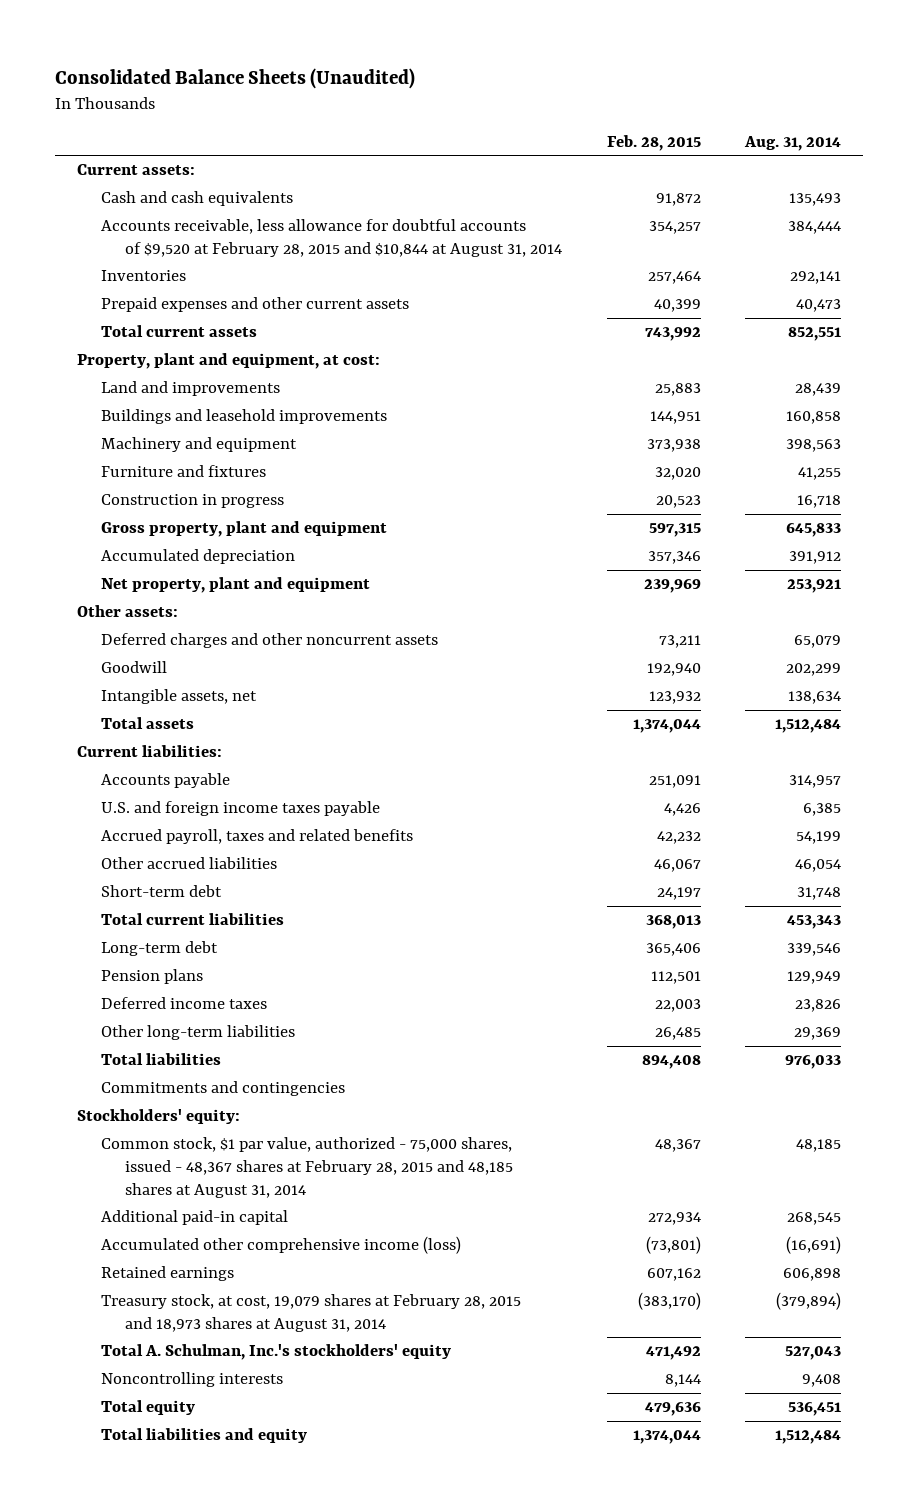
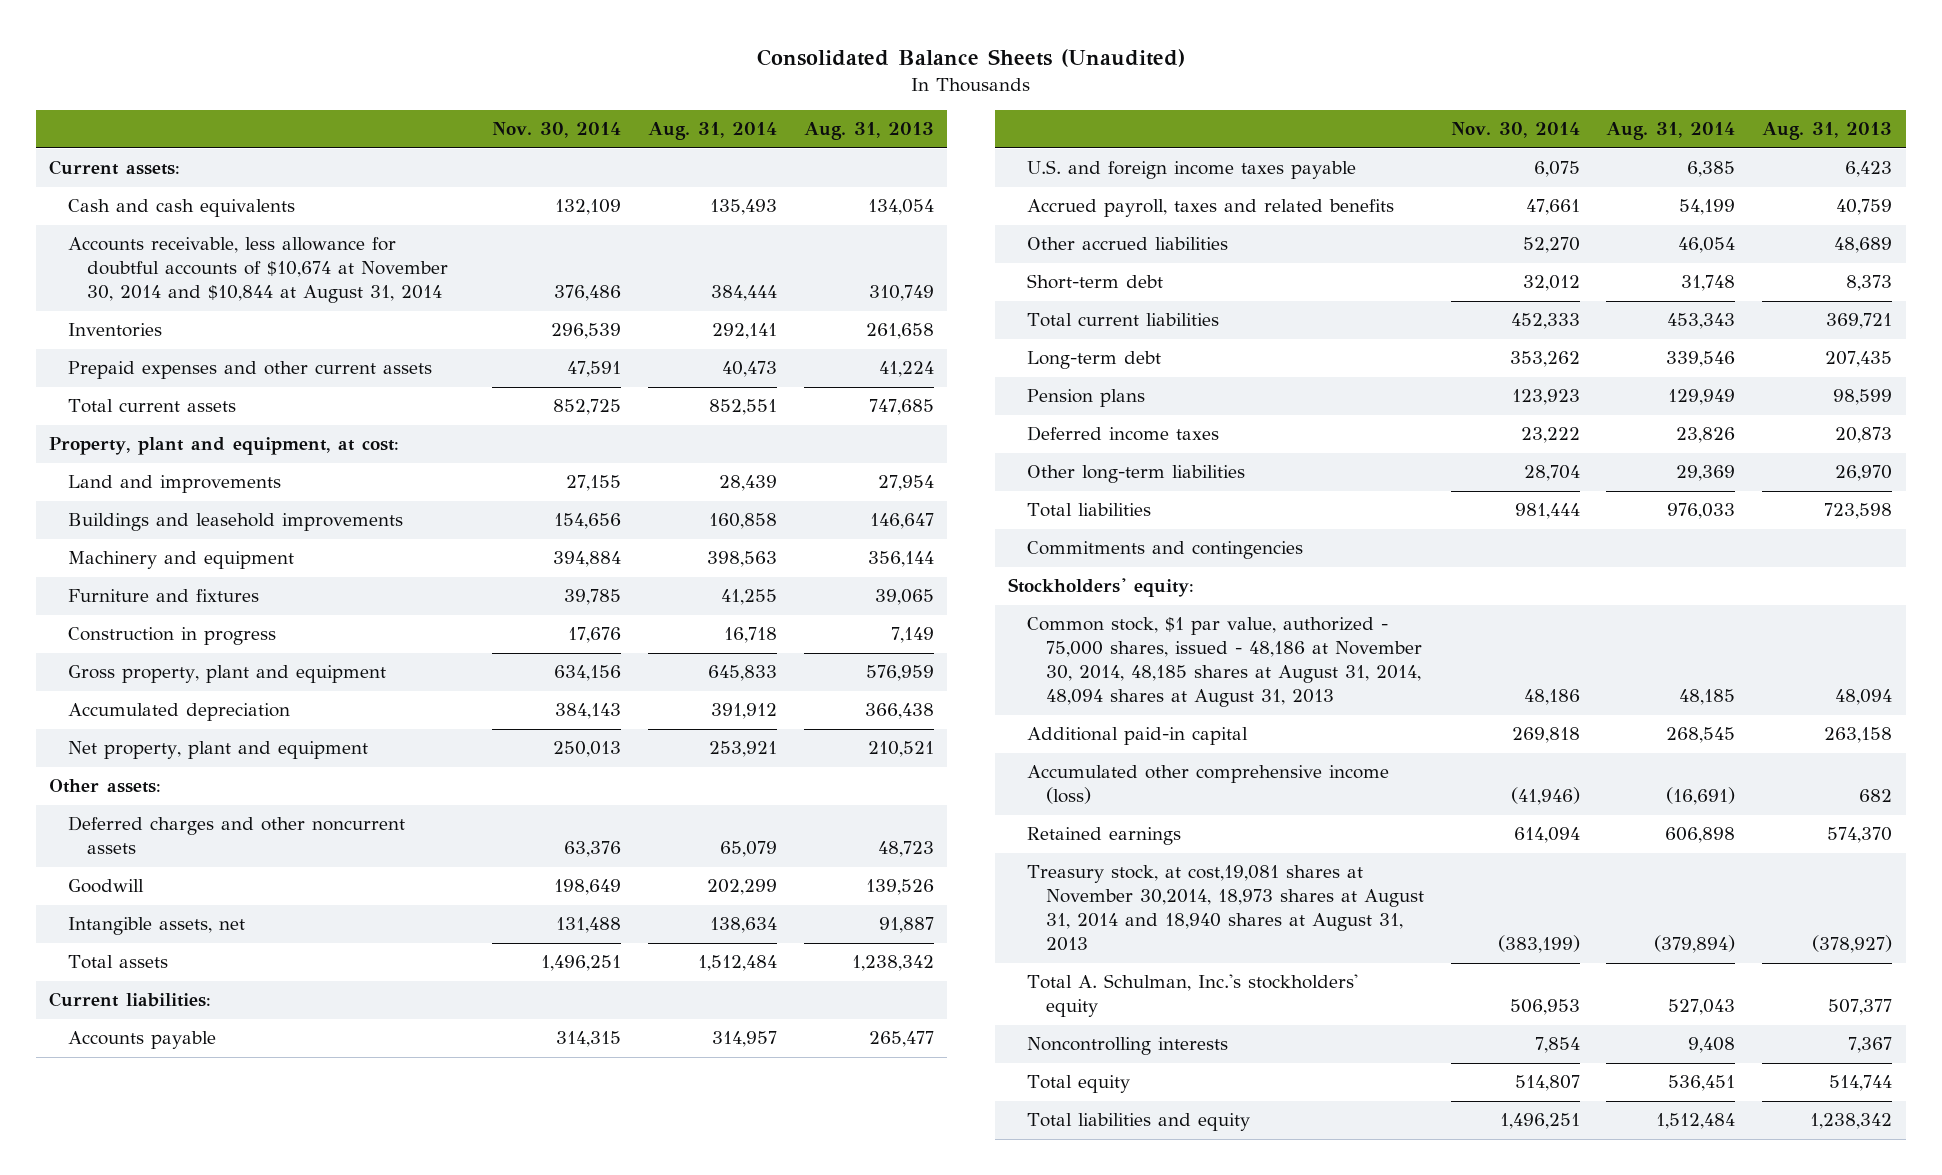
[606,134,701,151] Feb. 28, 2015 -> none
none -> [492,122,622,139] Nov. 30, 2014
none -> [803,122,934,141] Aug. 31, 2013
[100,219,563,257] Accounts receivable, less allowance for doubtful accounts of $9,520 at February 28, 2015 and $10,844 at August 31, 2014 -> [68,237,449,304] Accounts receivable, less allowance for doubtful accounts of $10,674 at November 30, 2014 and $10,844 at August 31, 2014
[100,1137,514,1198] Common stock, $1 par value, authorized - 75,000 shares, issued - 48,367 shares at February 28, 2015 and 48,185 shares at August 31, 2014 -> [1026,617,1422,708] Common stock, $1 par value, authorized - 75,000 shares, issued - 48,186 at November 30, 2014, 48,185 shares at August 31, 2014, 48,094 shares at August 31, 2013
[100,1294,521,1332] Treasury stock, at cost, 19,079 shares at February 28, 2015 and 18,973 shares at August 31, 2014 -> [1026,865,1424,952] Treasury stock, at cost,19,081 shares at November 30,2014, 18,973 shares at August 31, 2014 and 18,940 shares at August 31, 2013

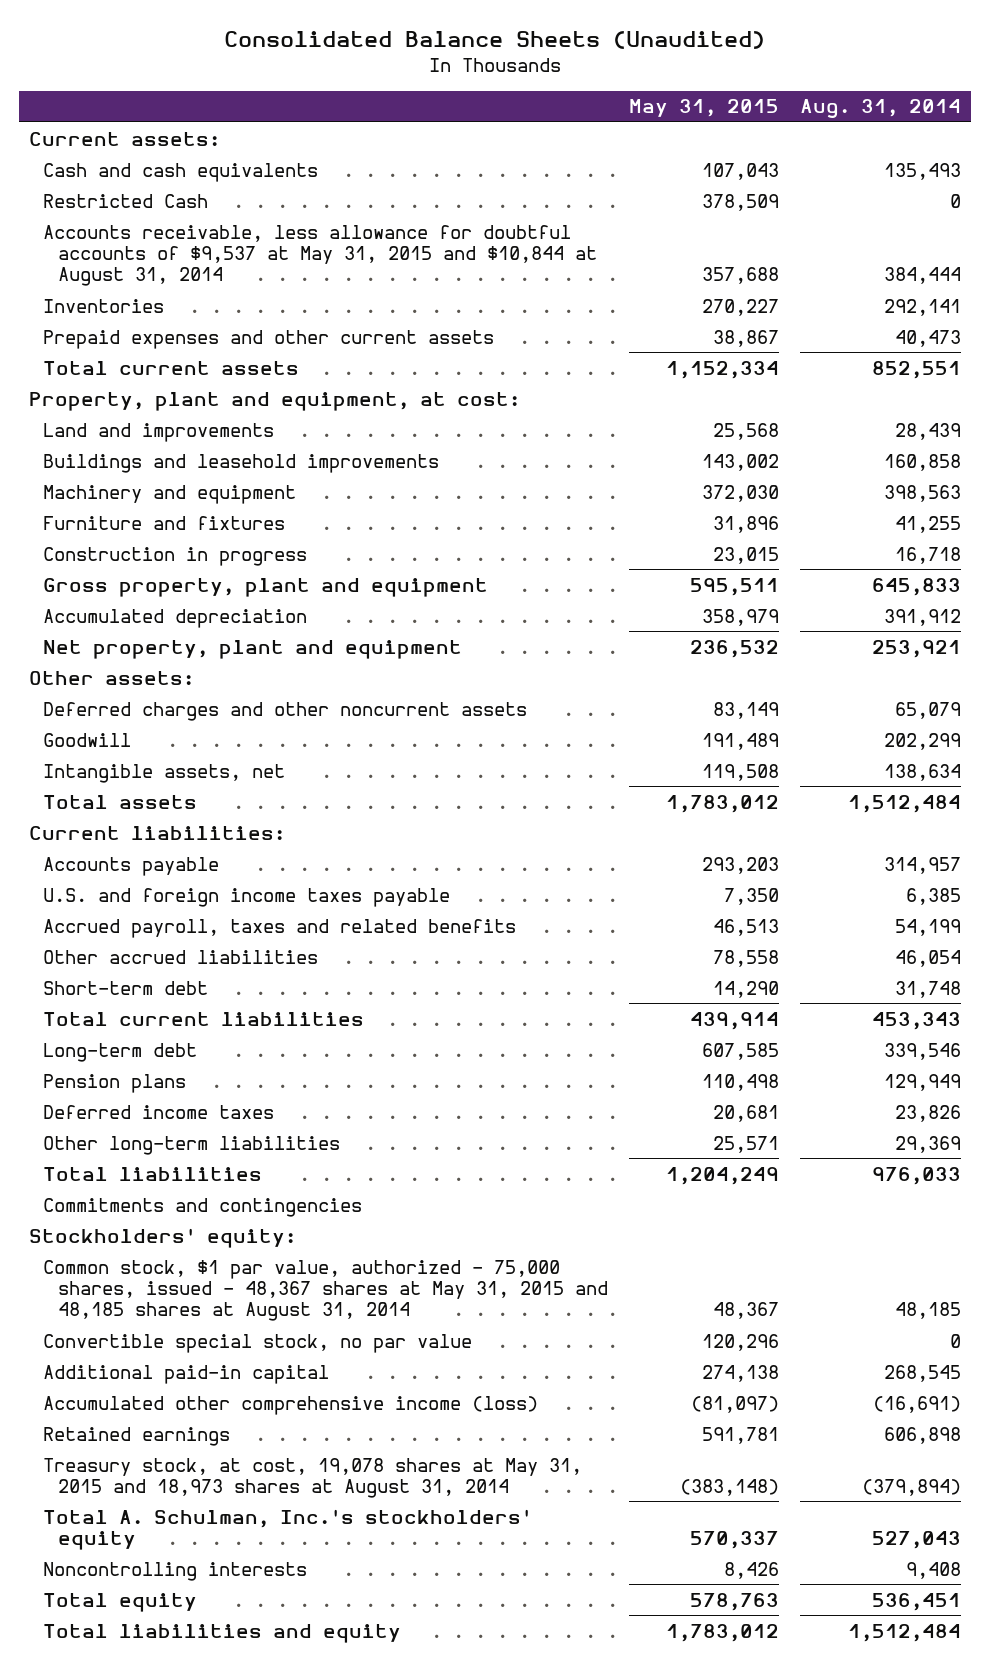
[492,122,622,139] Nov. 30, 2014 -> none
[803,122,934,141] Aug. 31, 2013 -> none
none -> [628,99,779,118] May 31, 2015
none -> [43,193,209,208] Restricted Cash
[68,237,449,304] Accounts receivable, less allowance for doubtful accounts of $10,674 at November 30, 2014 and $10,844 at August 31, 2014 -> [43,224,597,286] Accounts receivable, less allowance for doubtful accounts of $9,537 at May 31, 2015 and $10,844 at August 31, 2014
[1026,617,1422,708] Common stock, $1 par value, authorized - 75,000 shares, issued - 48,186 at November 30, 2014, 48,185 shares at August 31, 2014, 48,094 shares at August 31, 2013 -> [43,1259,608,1321] Common stock, $1 par value, authorized - 75,000 shares, issued - 48,367 shares at May 31, 2015 and 48,185 shares at August 31, 2014
none -> [43,1333,473,1353] Convertible special stock, no par value
[1026,865,1424,952] Treasury stock, at cost,19,081 shares at November 30,2014, 18,973 shares at August 31, 2014 and 18,940 shares at August 31, 2013 -> [43,1457,583,1498] Treasury stock, at cost, 19,078 shares at May 31, 2015 and 18,973 shares at August 31, 2014

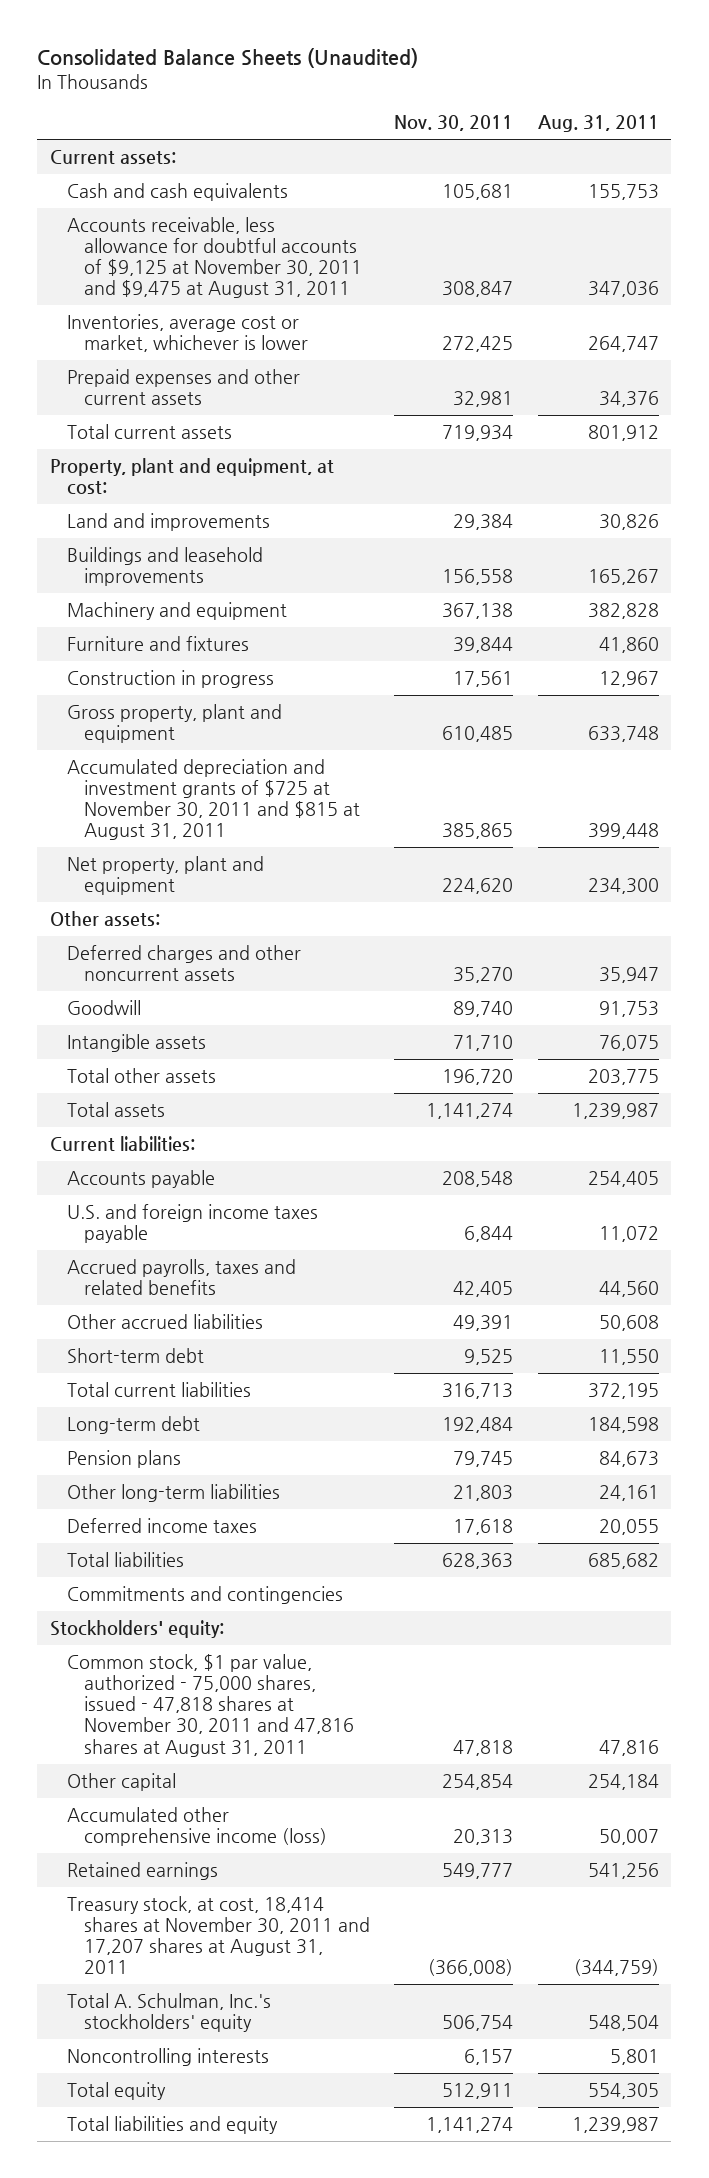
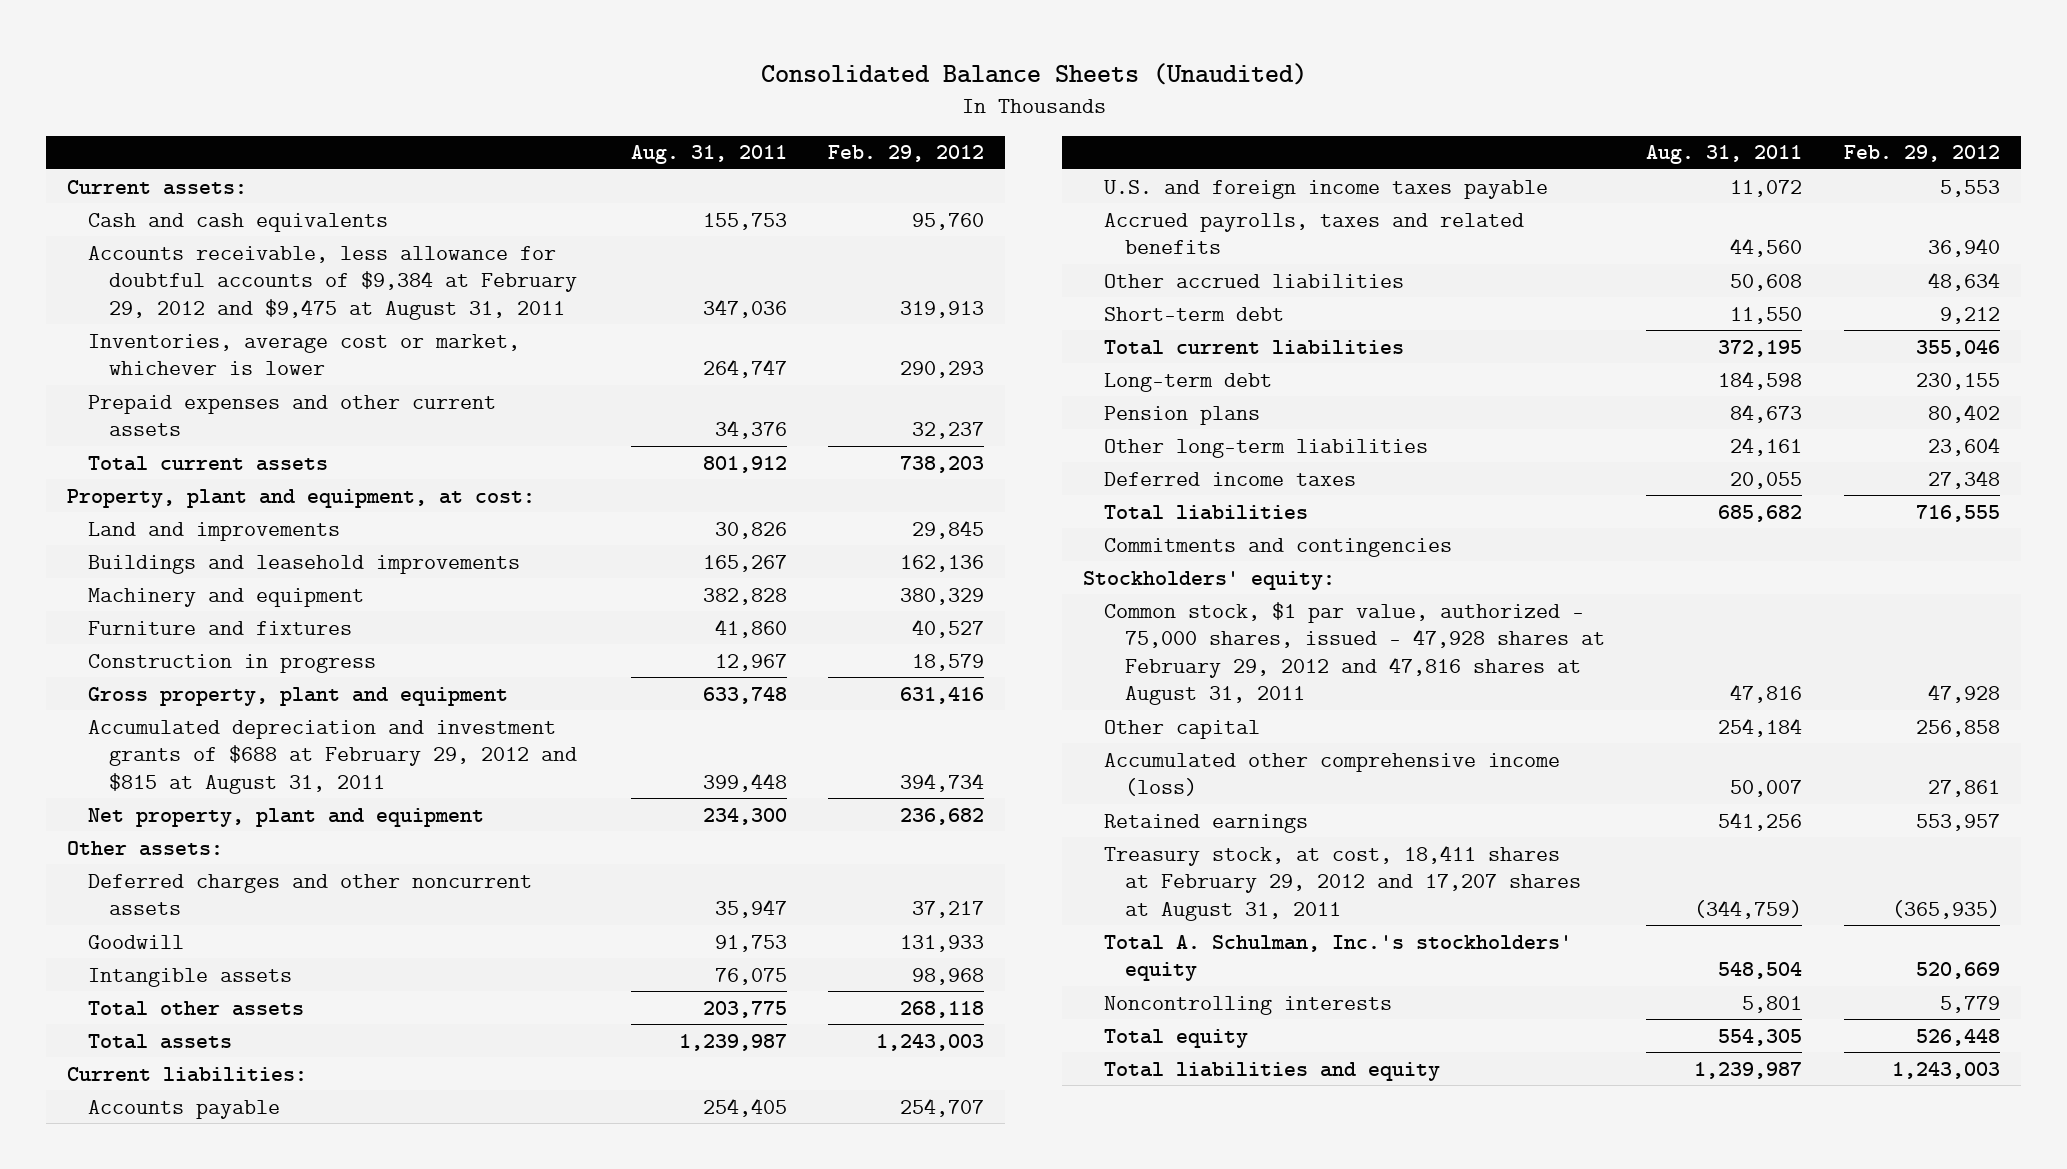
[394,115,514,132] Nov. 30, 2011 -> none
none -> [828,145,985,163] Feb. 29, 2012
[66,217,362,299] Accounts receivable, less allowance for doubtful accounts of $9,125 at November 30, 2011 and $9,475 at August 31, 2011 -> [88,245,578,320] Accounts receivable, less allowance for doubtful accounts of $9,384 at February 29, 2012 and $9,475 at August 31, 2011
[66,759,360,841] Accumulated depreciation and investment grants of $725 at November 30, 2011 and $815 at August 31, 2011 -> [88,719,578,794] Accumulated depreciation and investment grants of $688 at February 29, 2012 and $815 at August 31, 2011
[66,1654,354,1757] Common stock, $1 par value, authorized - 75,000 shares, issued - 47,818 shares at November 30, 2011 and 47,816 shares at August 31, 2011 -> [1103,601,1605,706] Common stock, $1 par value, authorized - 75,000 shares, issued - 47,928 shares at February 29, 2012 and 47,816 shares at August 31, 2011
[66,1896,370,1975] Treasury stock, at cost, 18,414 shares at November 30, 2011 and 17,207 shares at August 31, 2011 -> [1103,844,1581,921] Treasury stock, at cost, 18,411 shares at February 29, 2012 and 17,207 shares at August 31, 2011

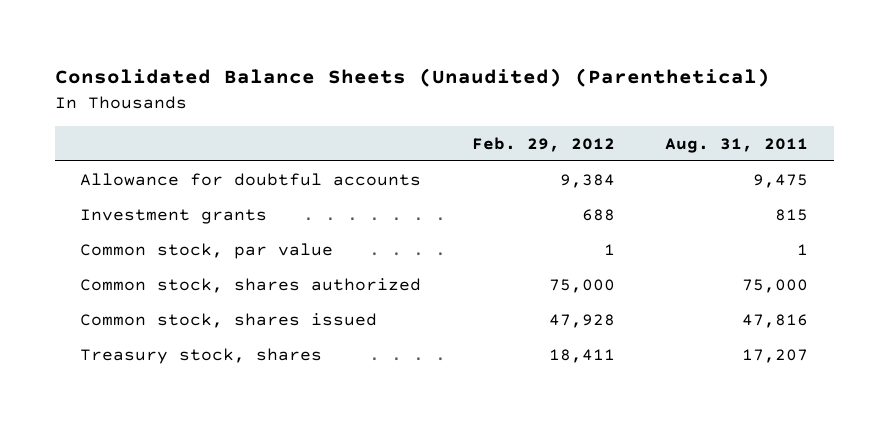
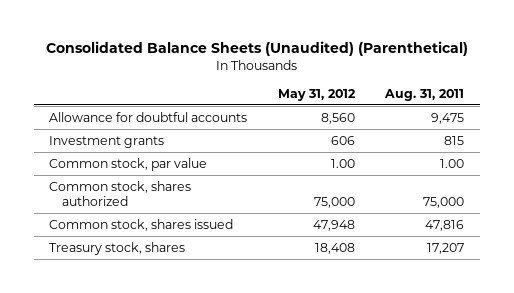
[471,136,615,152] Feb. 29, 2012 -> none
none -> [277,88,356,101] May 31, 2012
[797,243,809,255] 1 -> [440,158,465,168] 1.00

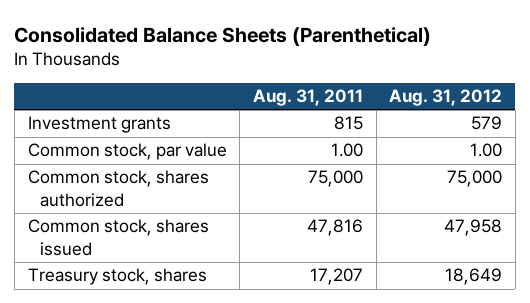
[45,41,468,57] Consolidated Balance Sheets (Unaudited) (Parenthetical) -> [14,26,432,46] Consolidated Balance Sheets (Parenthetical)
[277,88,356,101] May 31, 2012 -> none
none -> [389,89,503,107] Aug. 31, 2012
[49,111,248,122] Allowance for doubtful accounts -> none

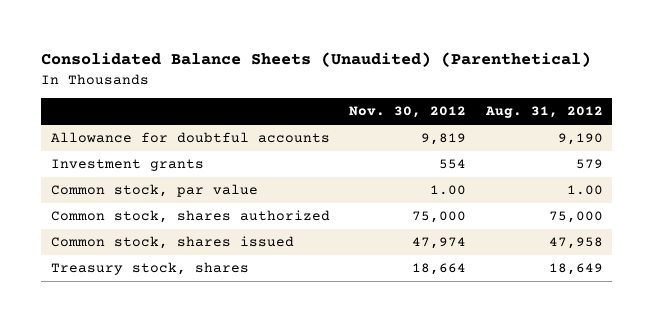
[14,26,432,46] Consolidated Balance Sheets (Parenthetical) -> [41,52,592,68] Consolidated Balance Sheets (Unaudited) (Parenthetical)
[252,89,363,107] Aug. 31, 2011 -> none
none -> [349,106,467,119] Nov. 30, 2012
none -> [50,132,330,144] Allowance for doubtful accounts

